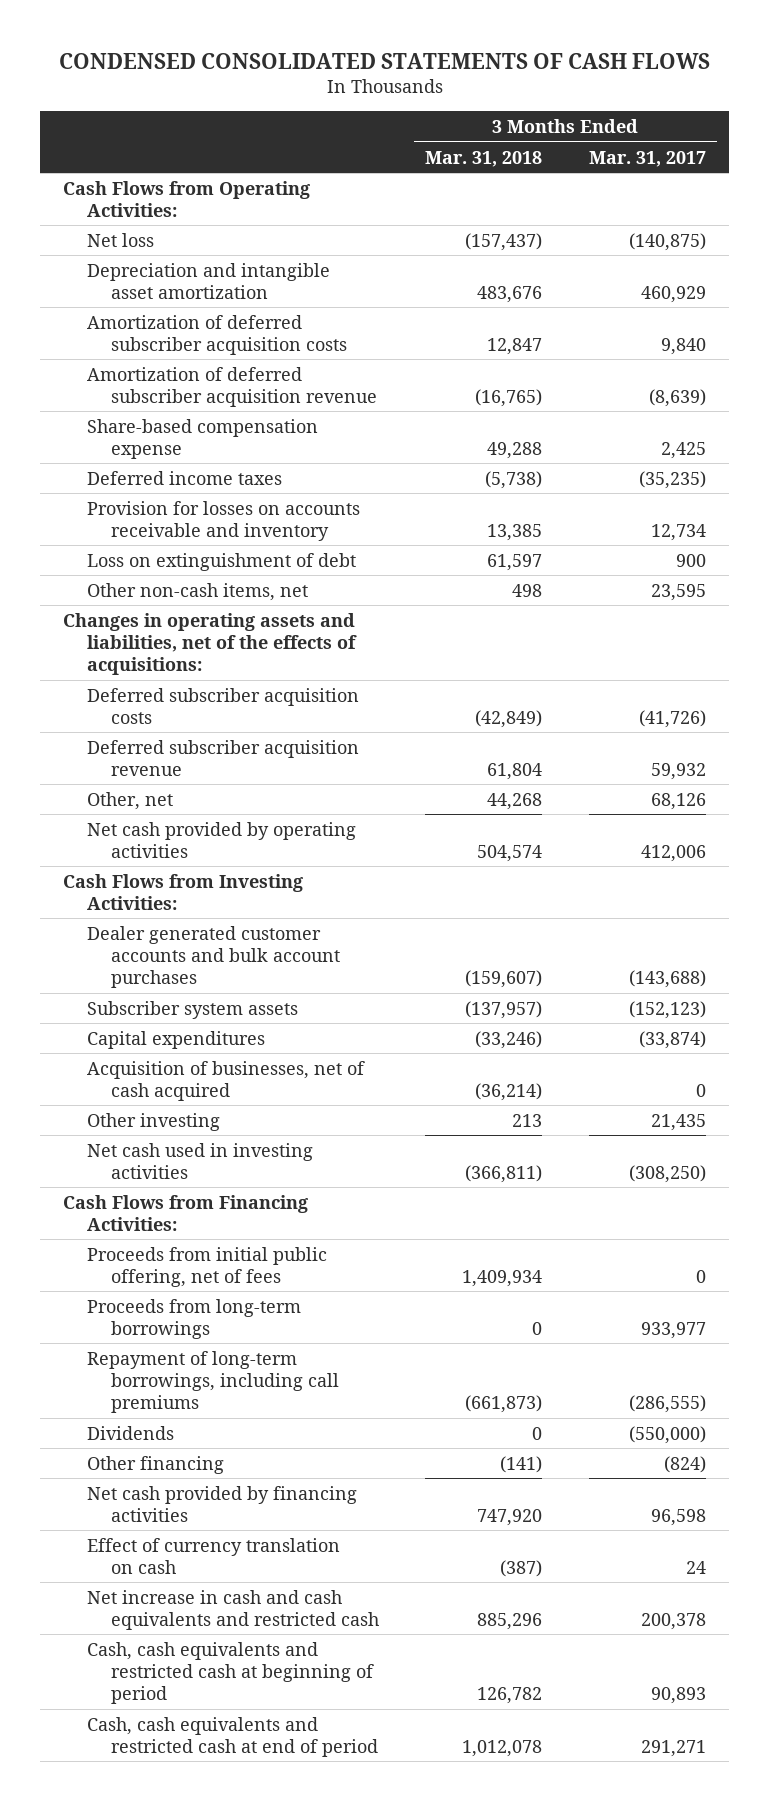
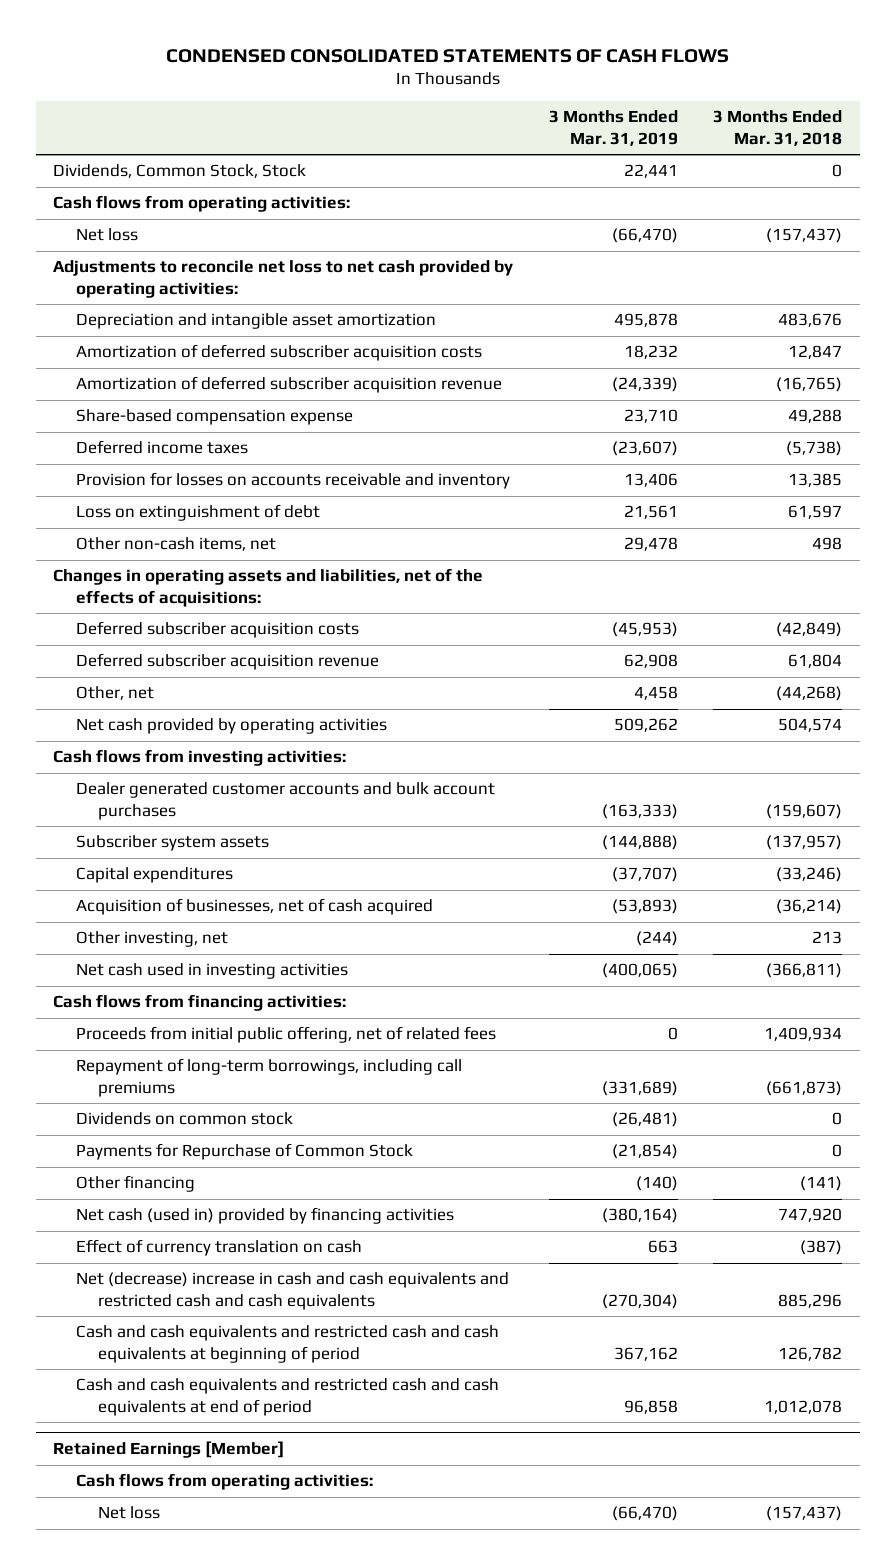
[588,150,706,167] Mar. 31, 2017 -> none
none -> [548,110,678,146] 3 Months Ended Mar. 31, 2019
none -> [53,164,307,179] Dividends, Common Stock, Stock
[63,180,311,217] Cash Flows from Operating Activities: -> [53,195,351,213] Cash flows from operating activities:
none -> [53,260,514,298] Adjustments to reconcile net loss to net cash provided by operating activities:
[487,792,543,810] 44,268 -> [776,686,843,702] (44,268)
[63,873,304,910] Cash Flows from Investing Activities: -> [53,749,347,767] Cash flows from investing activities:
[87,1112,221,1131] Other investing -> [75,931,228,948] Other investing, net
[87,1298,302,1339] Proceeds from long-term borrowings -> none
[63,1194,309,1231] Cash Flows from Financing Activities: -> [53,994,347,1012] Cash flows from financing activities:
[87,1246,328,1287] Proceeds from initial public offering, net of fees -> [75,1026,496,1044] Proceeds from initial public offering, net of related fees
[87,1425,175,1440] Dividends -> [75,1112,293,1126] Dividends on common stock
none -> [75,1143,413,1161] Payments for Repurchase of Common Stock
[87,1485,358,1522] Net cash provided by financing activities -> [75,1207,454,1225] Net cash (used in) provided by financing activities
[87,1589,379,1630] Net increase in cash and cash equivalents and restricted cash -> [75,1272,509,1310] Net (decrease) increase in cash and cash equivalents and restricted cash and cash equivalents
[87,1641,374,1704] Cash, cash equivalents and restricted cash at beginning of period -> [75,1325,499,1363] Cash and cash equivalents and restricted cash and cash equivalents at beginning of period
[87,1716,378,1757] Cash, cash equivalents and restricted cash at end of period -> [75,1378,499,1416] Cash and cash equivalents and restricted cash and cash equivalents at end of period
none -> [53,1441,285,1459] Retained Earnings [Member]
none -> [75,1473,373,1491] Cash flows from operating activities:
none -> [97,1506,160,1520] Net loss

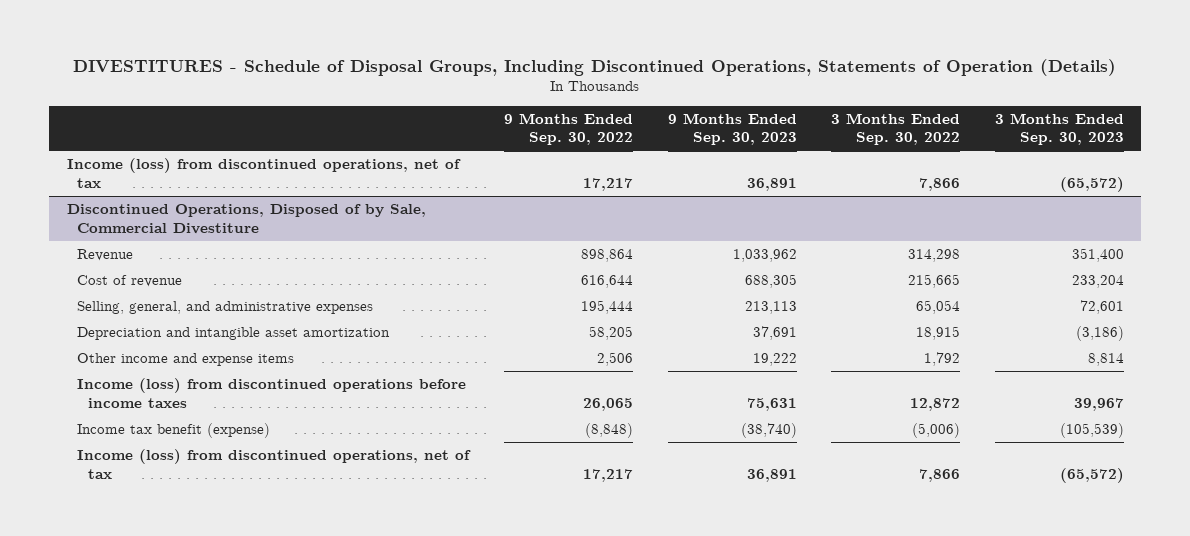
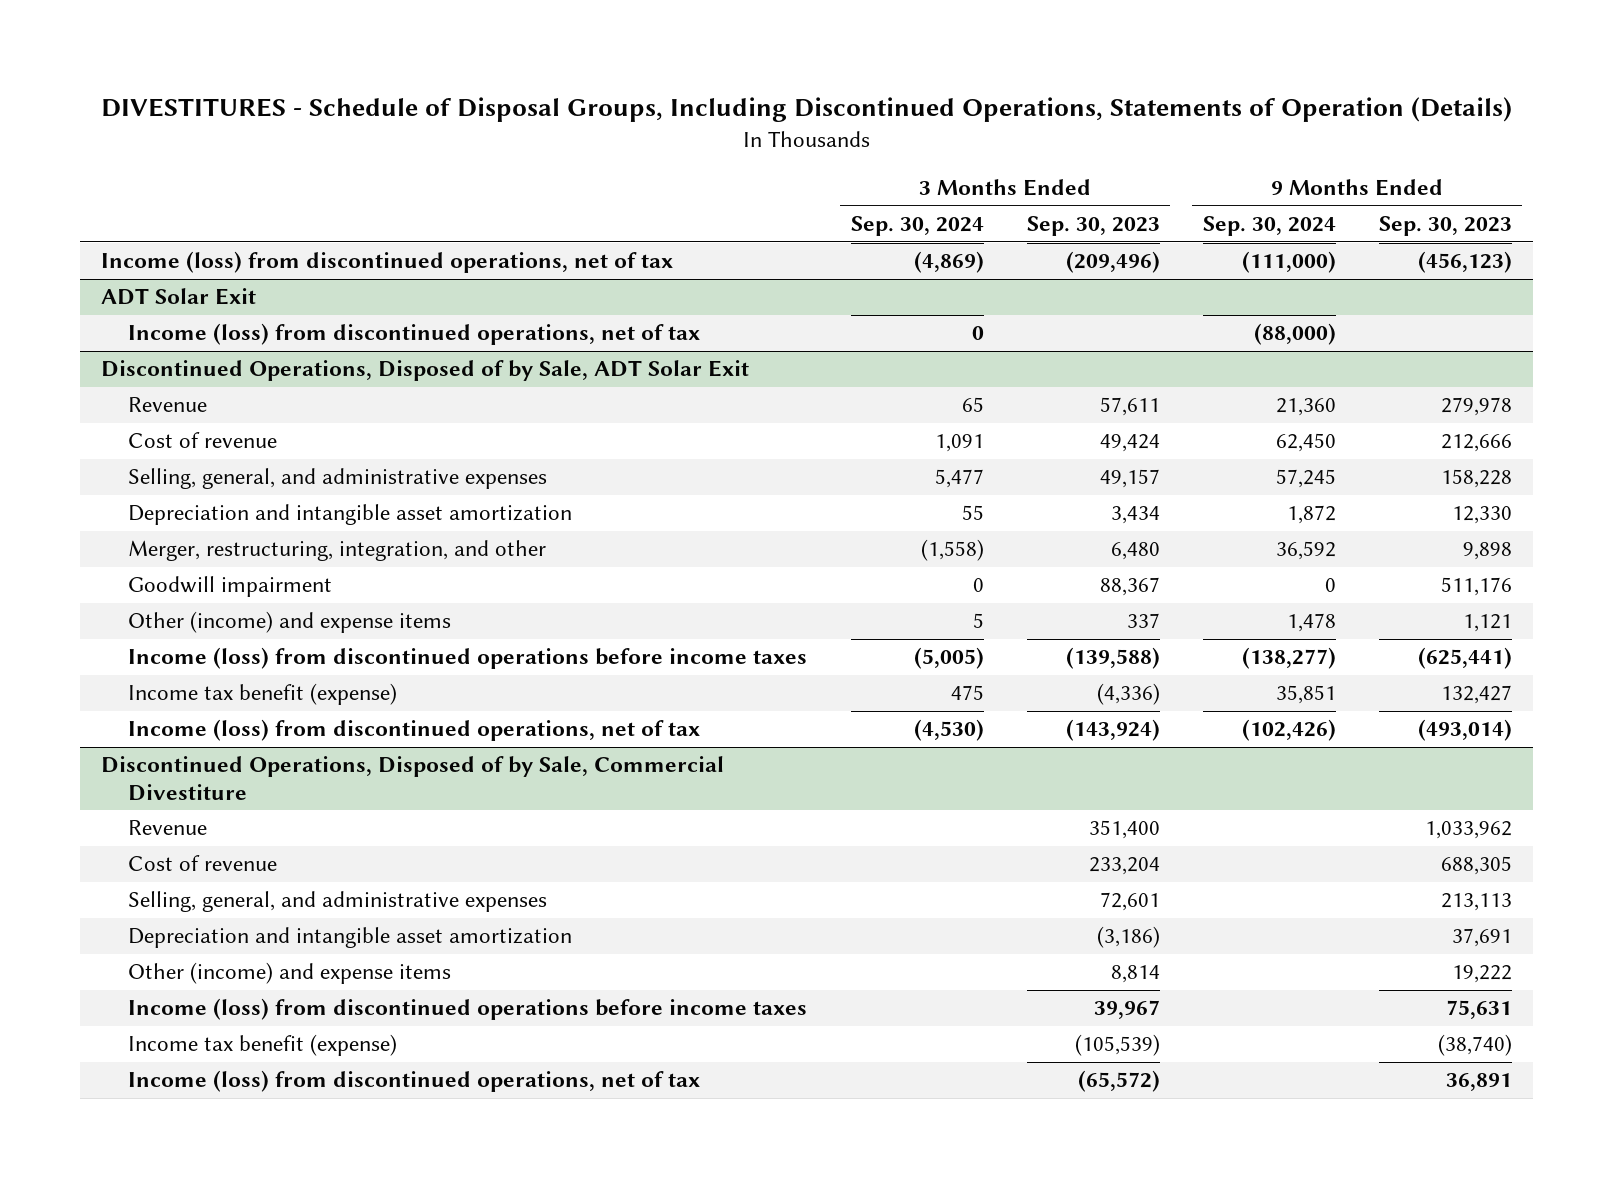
[504,112,634,146] 9 Months Ended Sep. 30, 2022 -> none
[831,112,961,146] 3 Months Ended Sep. 30, 2022 -> none
none -> [850,216,984,237] Sep. 30, 2024
none -> [1202,216,1336,237] Sep. 30, 2024
[746,177,797,191] 36,891 -> [1417,251,1512,274] (456,123)
[1059,176,1124,192] (65,572) -> [1065,251,1160,274] (209,496)
none -> [101,288,257,306] ADT Solar Exit
none -> [128,323,701,346] Income (loss) from discontinued operations, net of tax
none -> [101,360,750,382] Discontinued Operations, Disposed of by Sale, ADT Solar Exit
none -> [128,397,208,413] Revenue
none -> [128,432,278,449] Cost of revenue
none -> [128,468,548,490] Selling, general, and administrative expenses
none -> [128,504,573,526] Depreciation and intangible asset amortization
none -> [128,540,547,562] Merger, restructuring, integration, and other
none -> [128,576,333,598] Goodwill impairment
none -> [128,611,452,634] Other (income) and expense items
none -> [128,647,808,670] Income (loss) from discontinued operations before income taxes
none -> [128,683,398,706] Income tax benefit (expense)
none -> [128,719,701,742] Income (loss) from discontinued operations, net of tax
[77,353,295,367] Other income and expense items -> [128,962,452,985] Other (income) and expense items

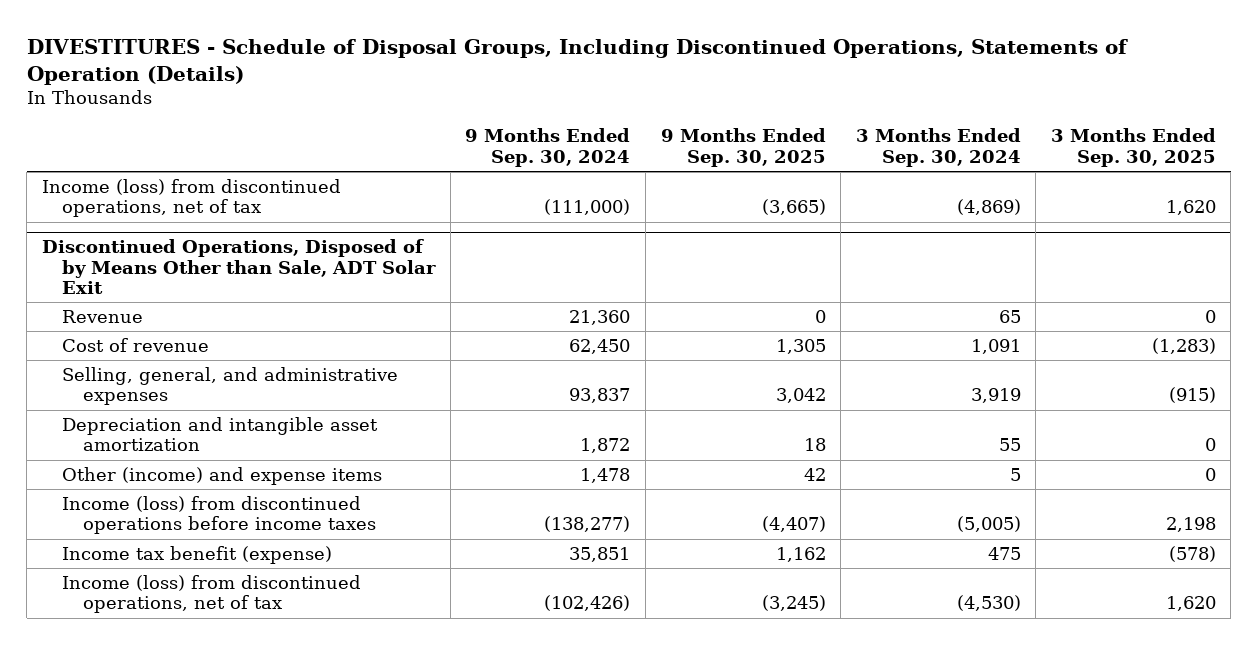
[1026,216,1160,237] Sep. 30, 2023 -> none
[1378,216,1512,237] Sep. 30, 2023 -> none
none -> [660,128,826,167] 9 Months Ended Sep. 30, 2025
none -> [1050,128,1216,167] 3 Months Ended Sep. 30, 2025
[101,288,257,306] ADT Solar Exit -> none
[128,323,701,346] Income (loss) from discontinued operations, net of tax -> none
[101,360,750,382] Discontinued Operations, Disposed of by Sale, ADT Solar Exit -> [41,239,437,295] Discontinued Operations, Disposed of by Means Other than Sale, ADT Solar Exit
[934,469,984,489] 5,477 -> [970,388,1021,404] 3,919
[1275,469,1336,489] 57,245 -> [569,388,631,404] 93,837
[128,540,547,562] Merger, restructuring, integration, and other -> none
[128,576,333,598] Goodwill impairment -> none
[101,756,725,801] Discontinued Operations, Disposed of by Sale, Commercial Divestiture -> none
[128,820,208,836] Revenue -> none
[128,855,278,872] Cost of revenue -> none
[128,891,548,913] Selling, general, and administrative expenses -> none
[128,927,573,949] Depreciation and intangible asset amortization -> none
[128,962,452,985] Other (income) and expense items -> none
[128,998,808,1021] Income (loss) from discontinued operations before income taxes -> none
[128,1034,398,1057] Income tax benefit (expense) -> none
[128,1070,701,1093] Income (loss) from discontinued operations, net of tax -> none

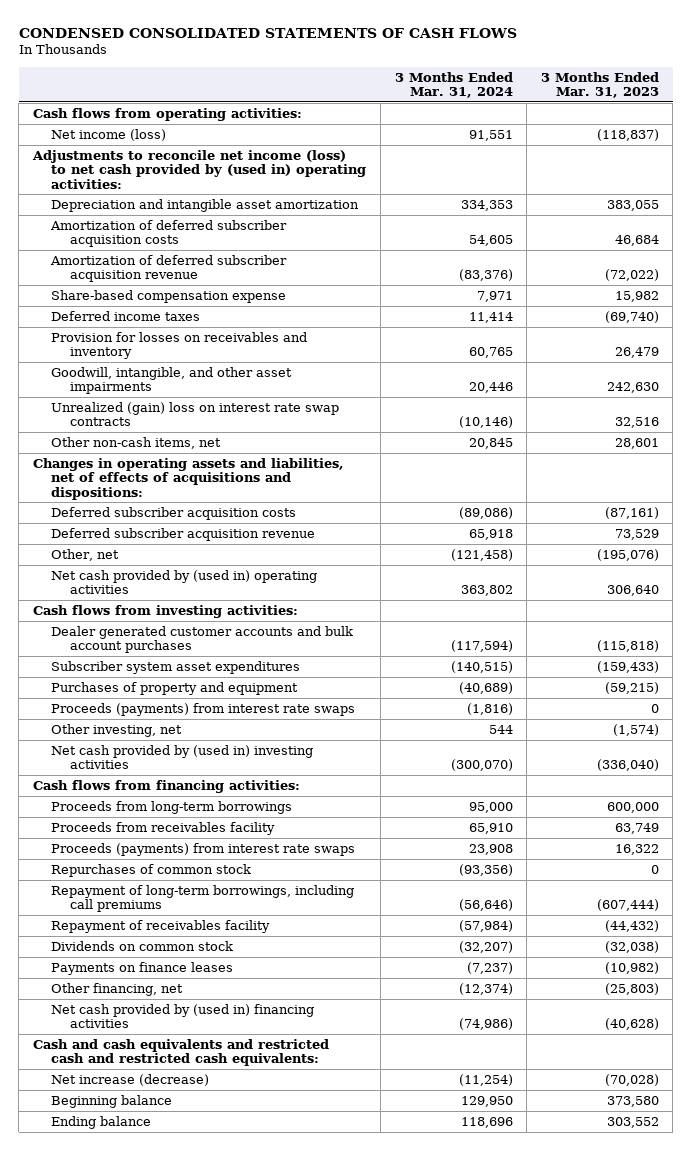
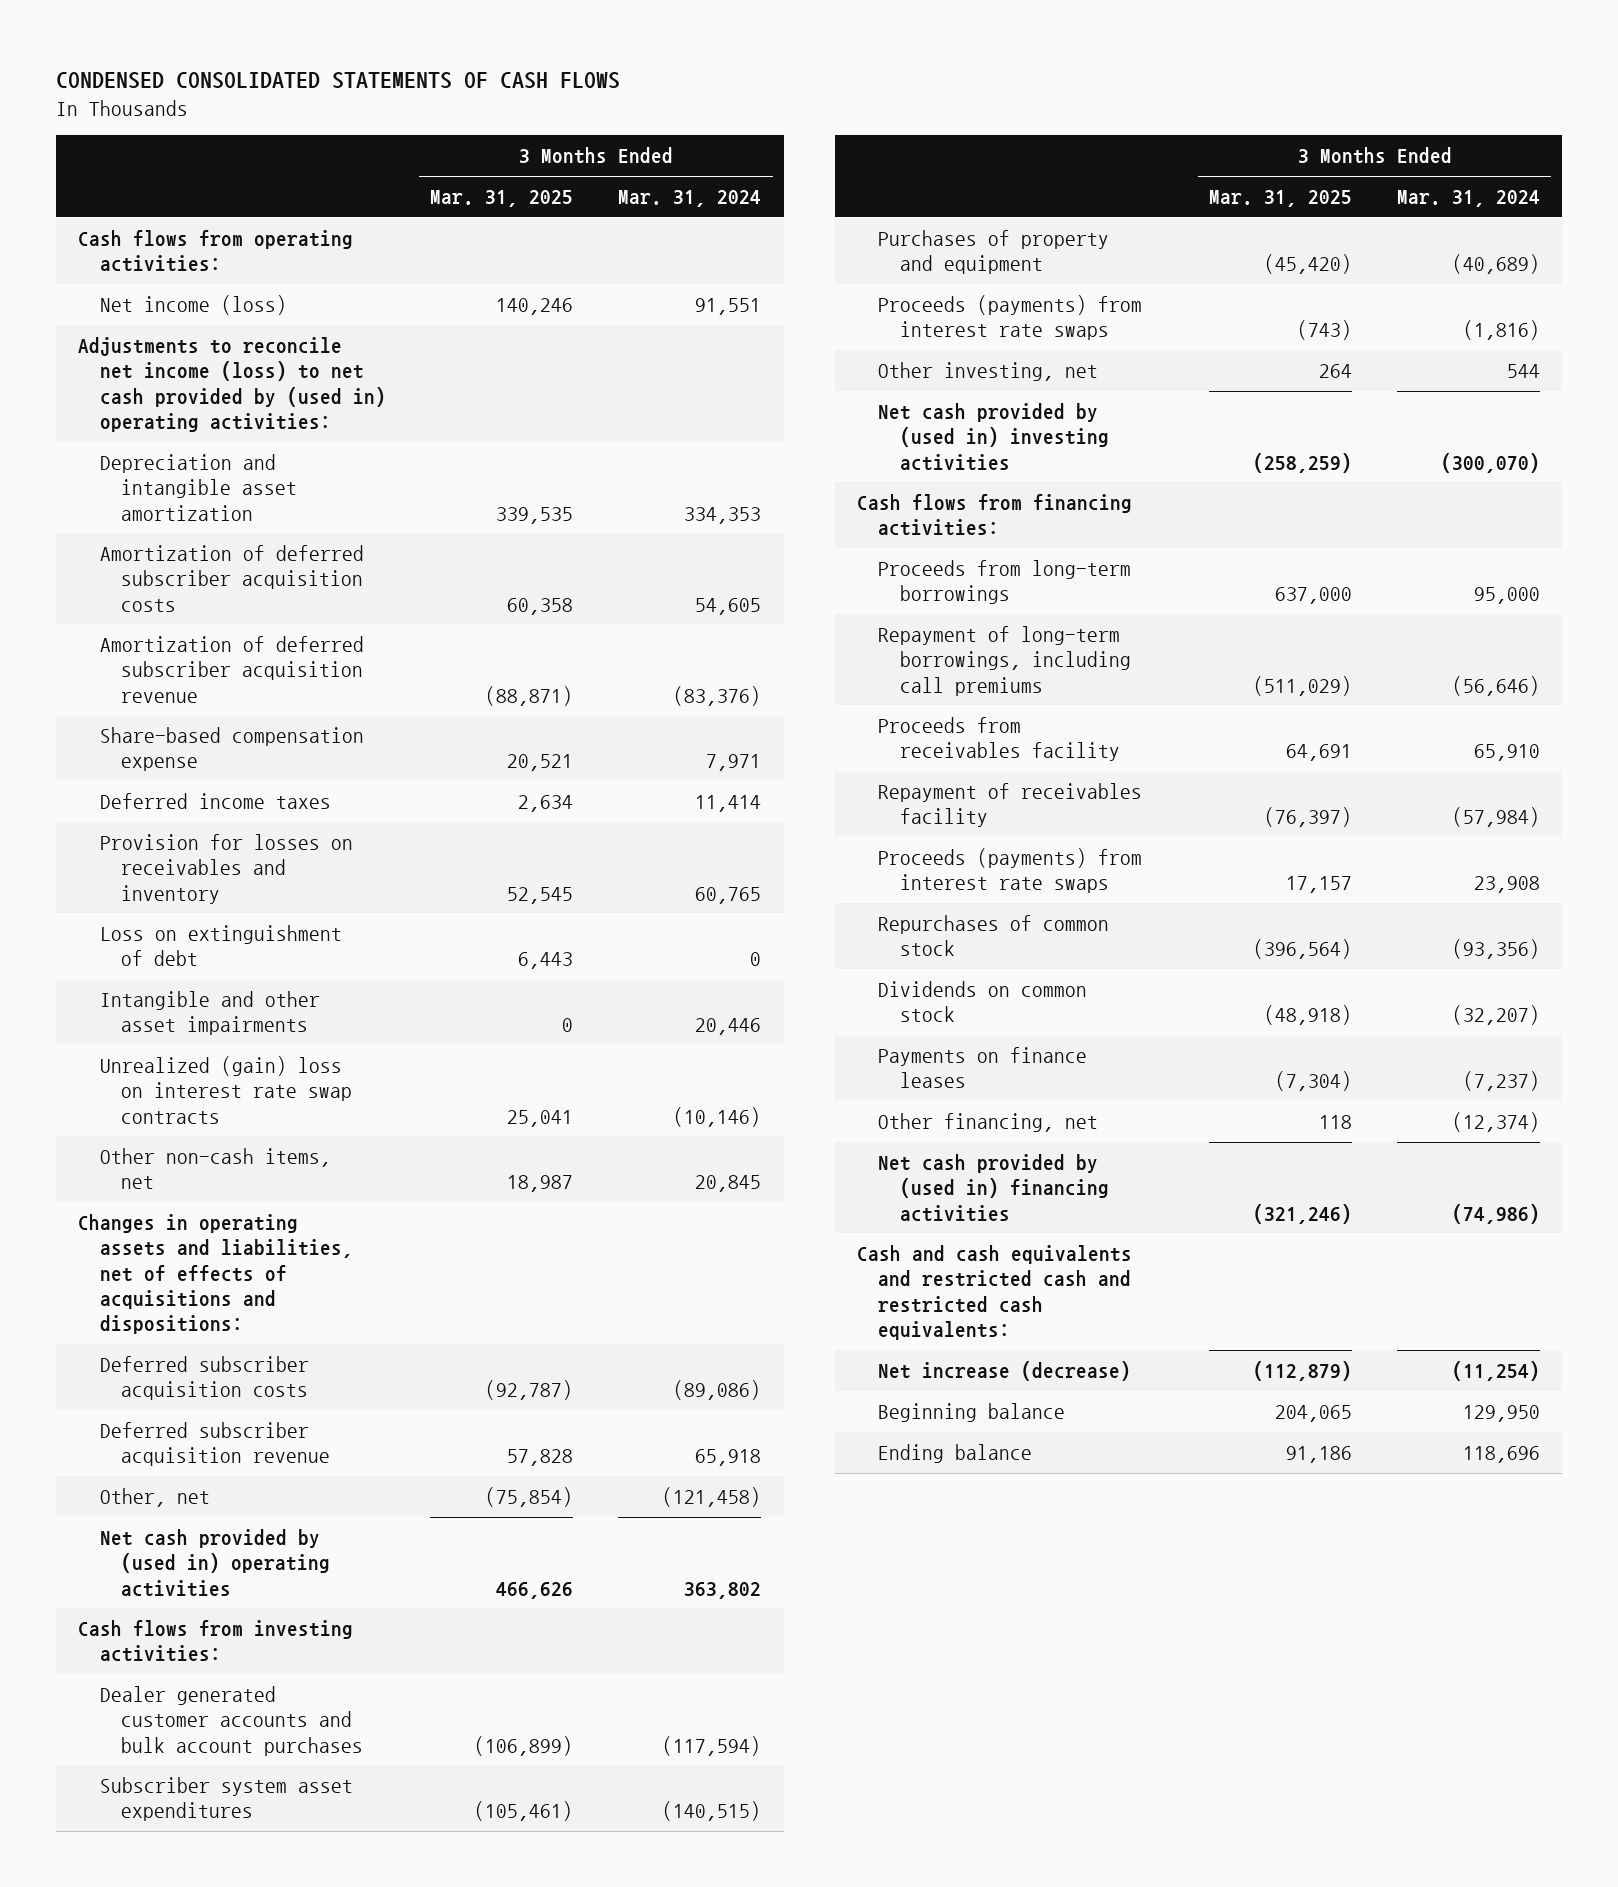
[540,71,659,98] 3 Months Ended Mar. 31, 2023 -> none
none -> [430,189,574,207] Mar. 31, 2025
none -> [99,924,342,967] Loss on extinguishment of debt
[51,366,293,395] Goodwill, intangible, and other asset impairments -> [99,990,320,1036] Intangible and other asset impairments
[51,884,355,913] Repayment of long-term borrowings, including call premiums -> [878,625,1131,696] Repayment of long-term borrowings, including call premiums
[51,919,271,933] Repayment of receivables facility -> [878,782,1143,828] Repayment of receivables facility

